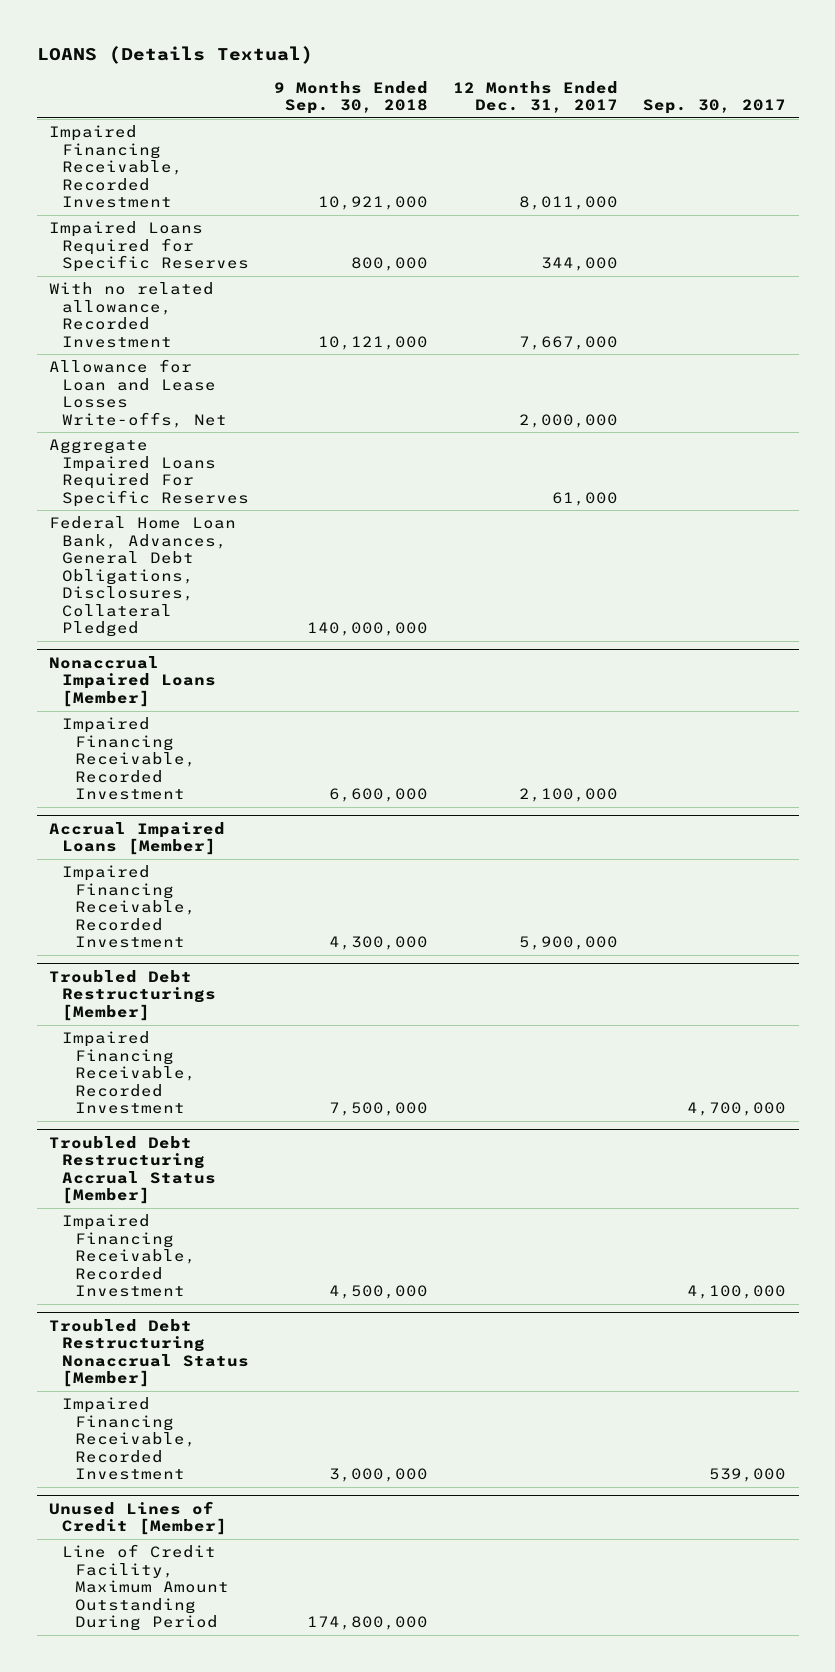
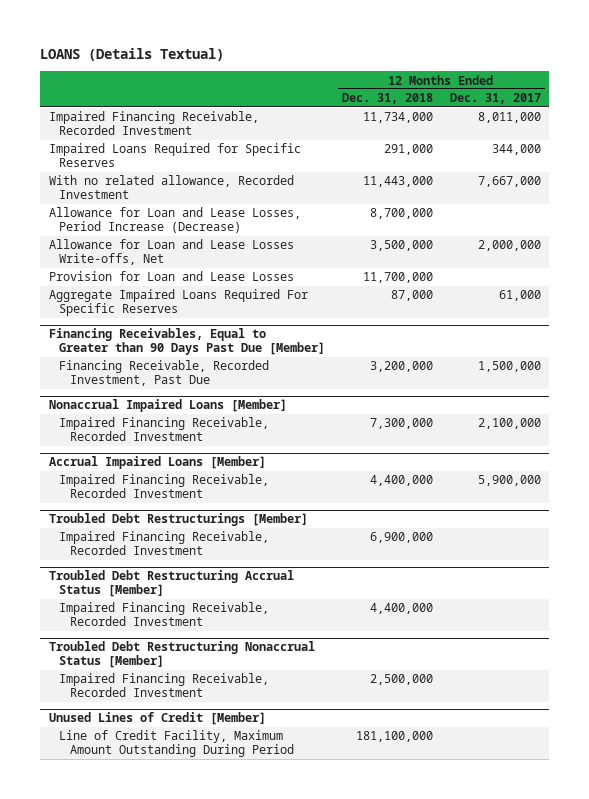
[274,80,429,115] 9 Months Ended Sep. 30, 2018 -> none
[643,99,787,115] Sep. 30, 2017 -> none
none -> [342,93,434,105] Dec. 31, 2018
none -> [48,207,301,234] Allowance for Loan and Lease Losses, Period Increase (Decrease)
none -> [48,271,294,282] Provision for Loan and Lease Losses
[49,516,237,638] Federal Home Loan Bank, Advances, General Debt Obligations, Disclosures, Collateral Pledged -> none
none -> [48,328,326,356] Financing Receivables, Equal to Greater than 90 Days Past Due [Member]
none -> [59,360,270,387] Financing Receivable, Recorded Investment, Past Due

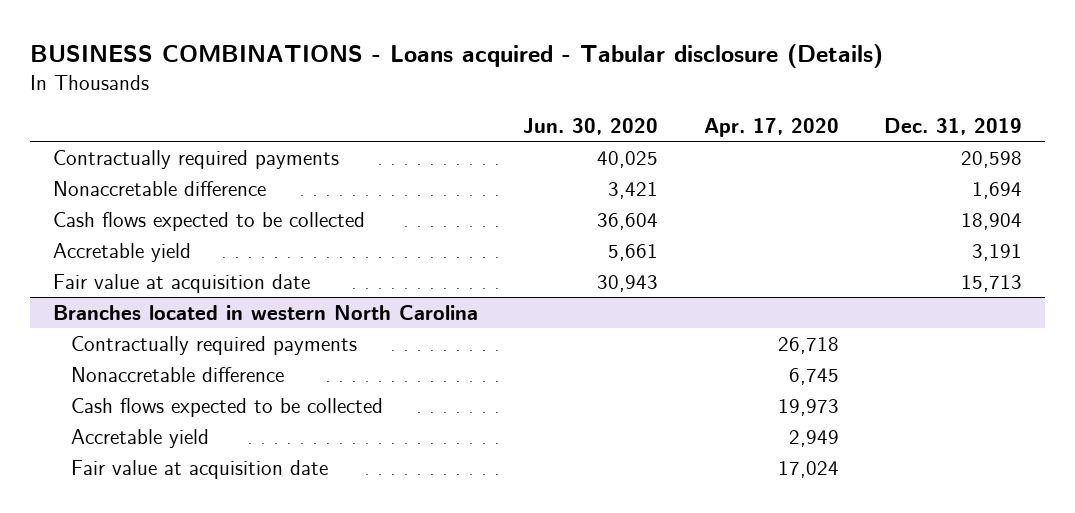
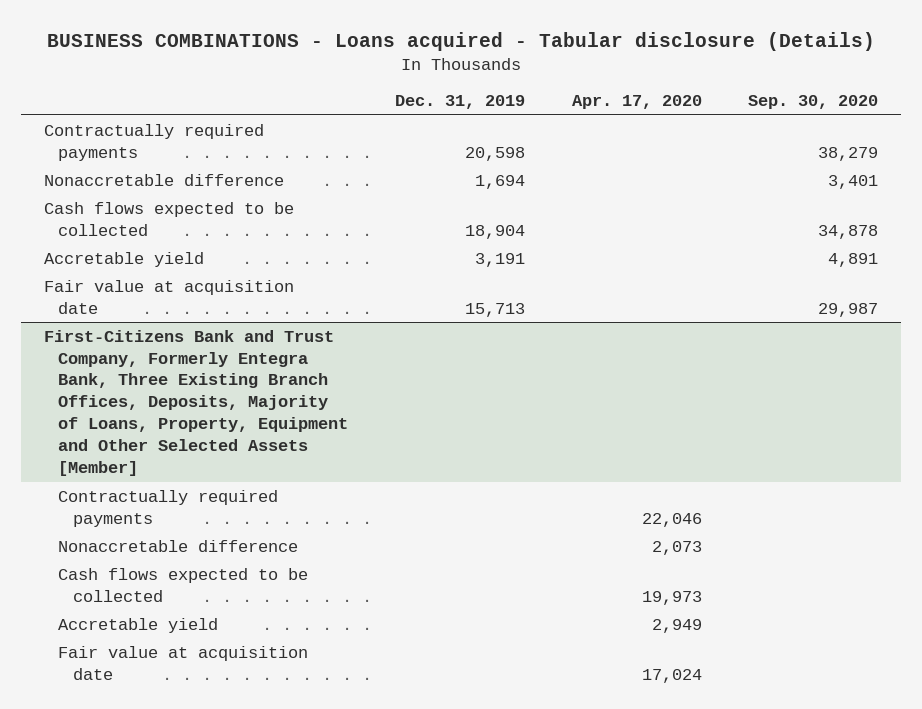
[523,118,659,136] Jun. 30, 2020 -> none
none -> [748,95,879,110] Sep. 30, 2020
[52,304,478,320] Branches located in western North Carolina -> [43,329,349,477] First-Citizens Bank and Trust Company, Formerly Entegra Bank, Three Existing Branch Offices, Deposits, Majority of Loans, Property, Equipment and Other Selected Assets [Member]
[777,336,839,354] 26,718 -> [641,512,702,527] 22,046
[788,367,839,385] 6,745 -> [651,540,702,555] 2,073

